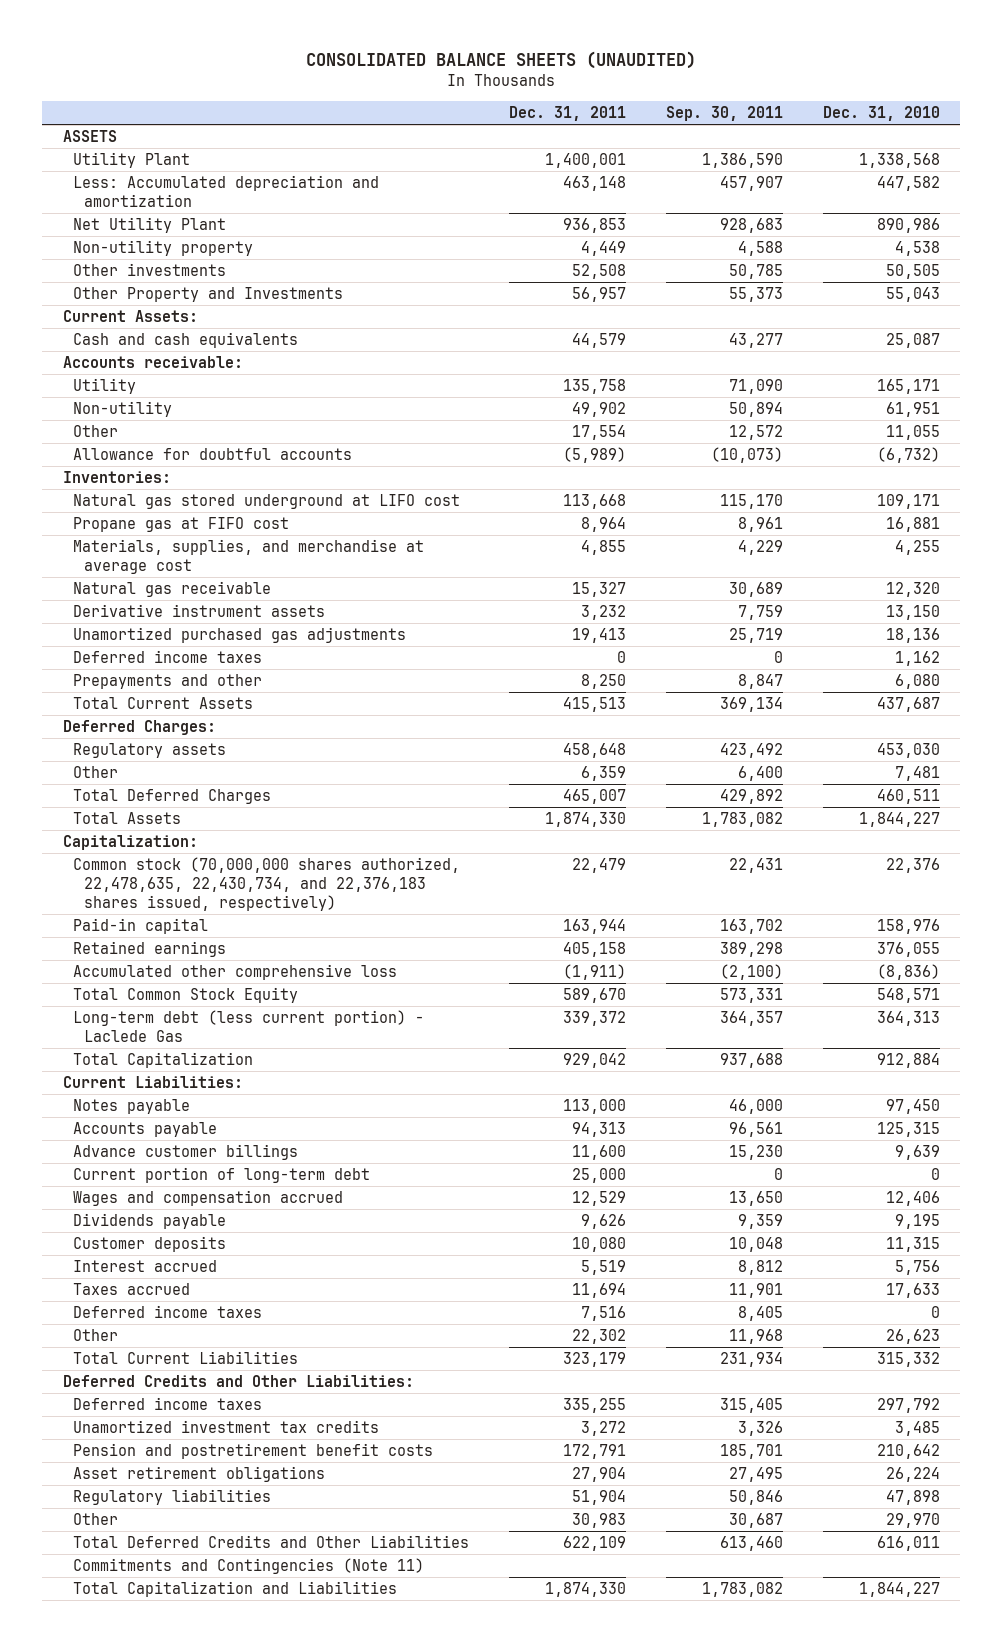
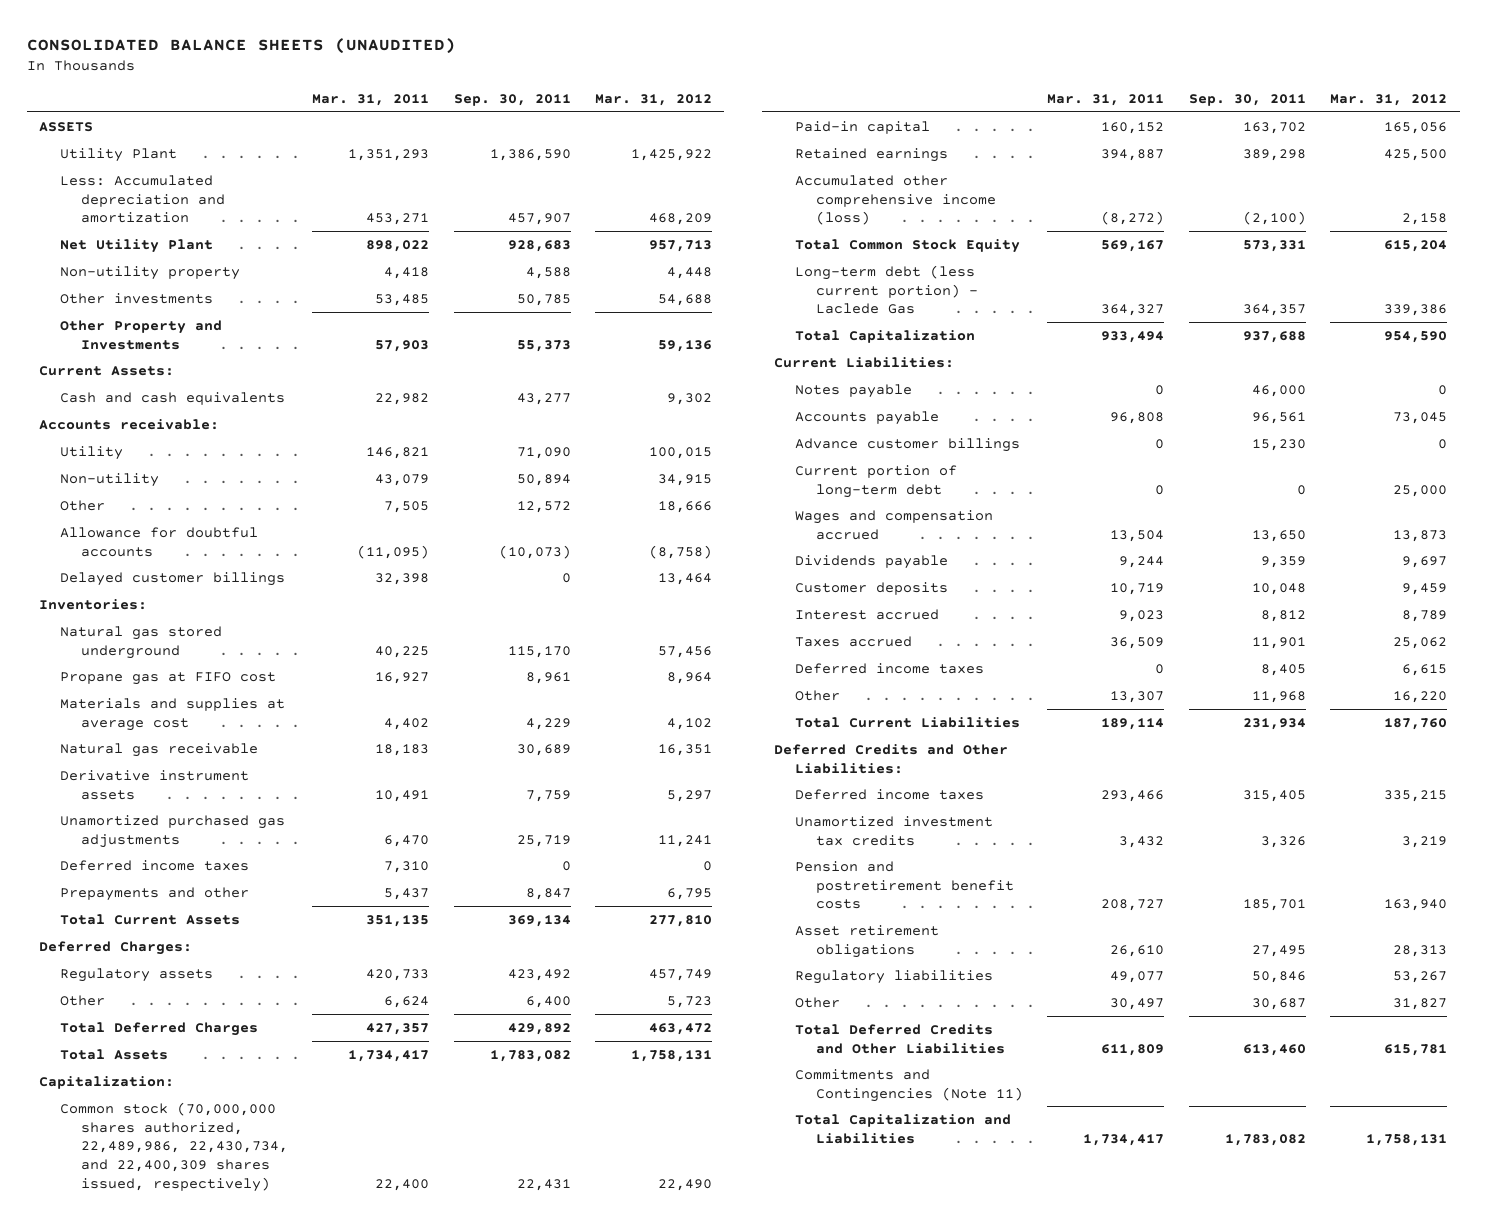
[509,106,627,122] Dec. 31, 2011 -> none
[823,106,941,122] Dec. 31, 2010 -> none
none -> [312,93,430,106] Mar. 31, 2011
none -> [595,93,713,106] Mar. 31, 2012
none -> [59,571,285,586] Delayed customer billings
[73,494,461,510] Natural gas stored underground at LIFO cost -> [59,625,222,659] Natural gas stored underground
[73,539,425,575] Materials, supplies, and merchandise at average cost -> [59,697,285,731] Materials and supplies at average cost
[73,857,461,912] Common stock (70,000,000 shares authorized, 22,478,635, 22,430,734, and 22,376,183 shares issued, respectively) -> [59,1101,288,1192] Common stock (70,000,000 shares authorized, 22,489,986, 22,430,734, and 22,400,309 shares issued, respectively)
[73,964,398,981] Accumulated other comprehensive loss -> [794,174,996,226] Accumulated other comprehensive income (loss)

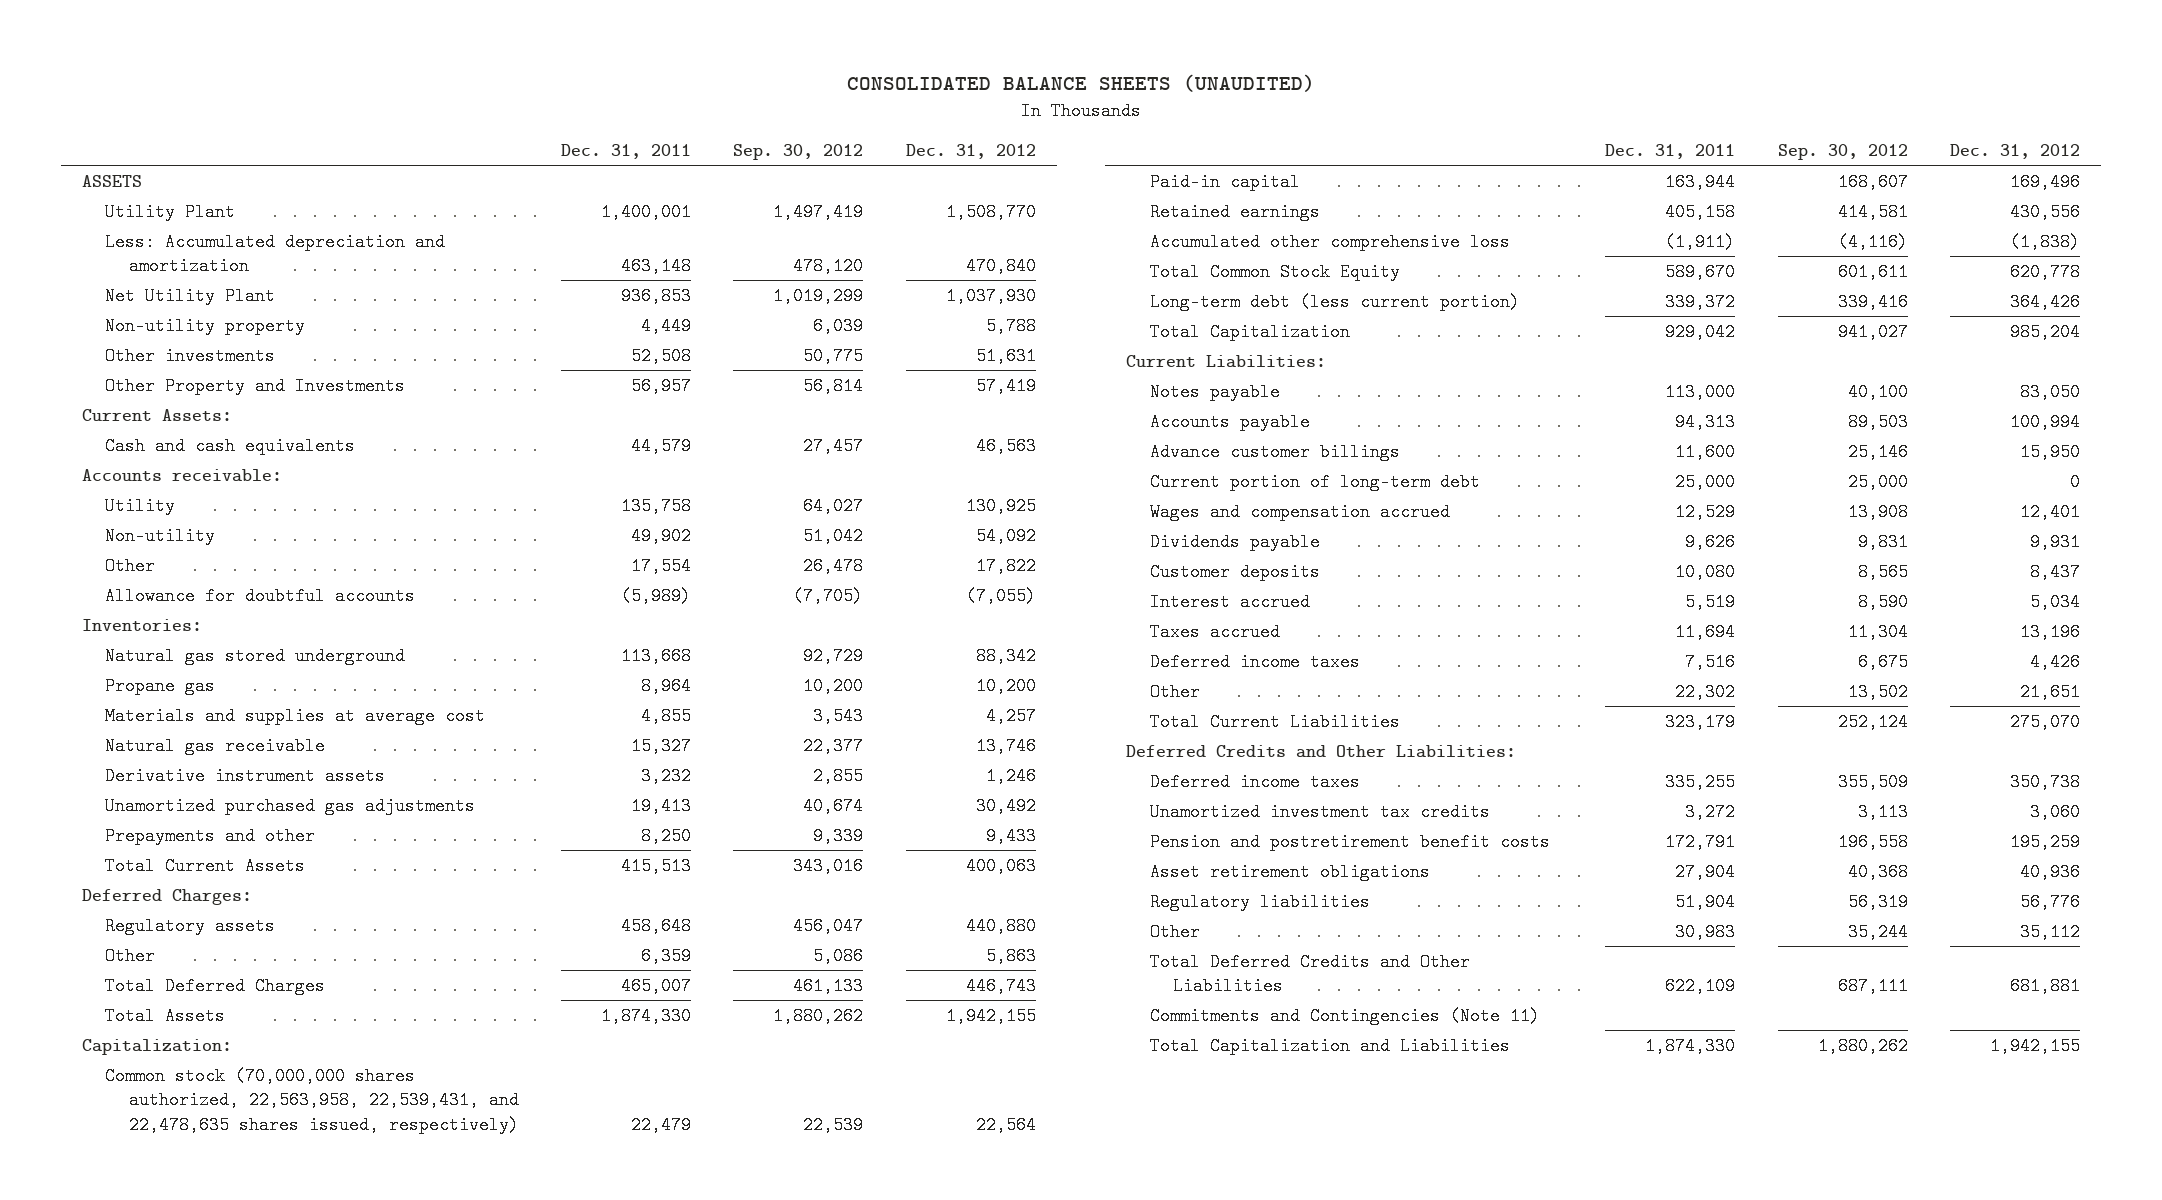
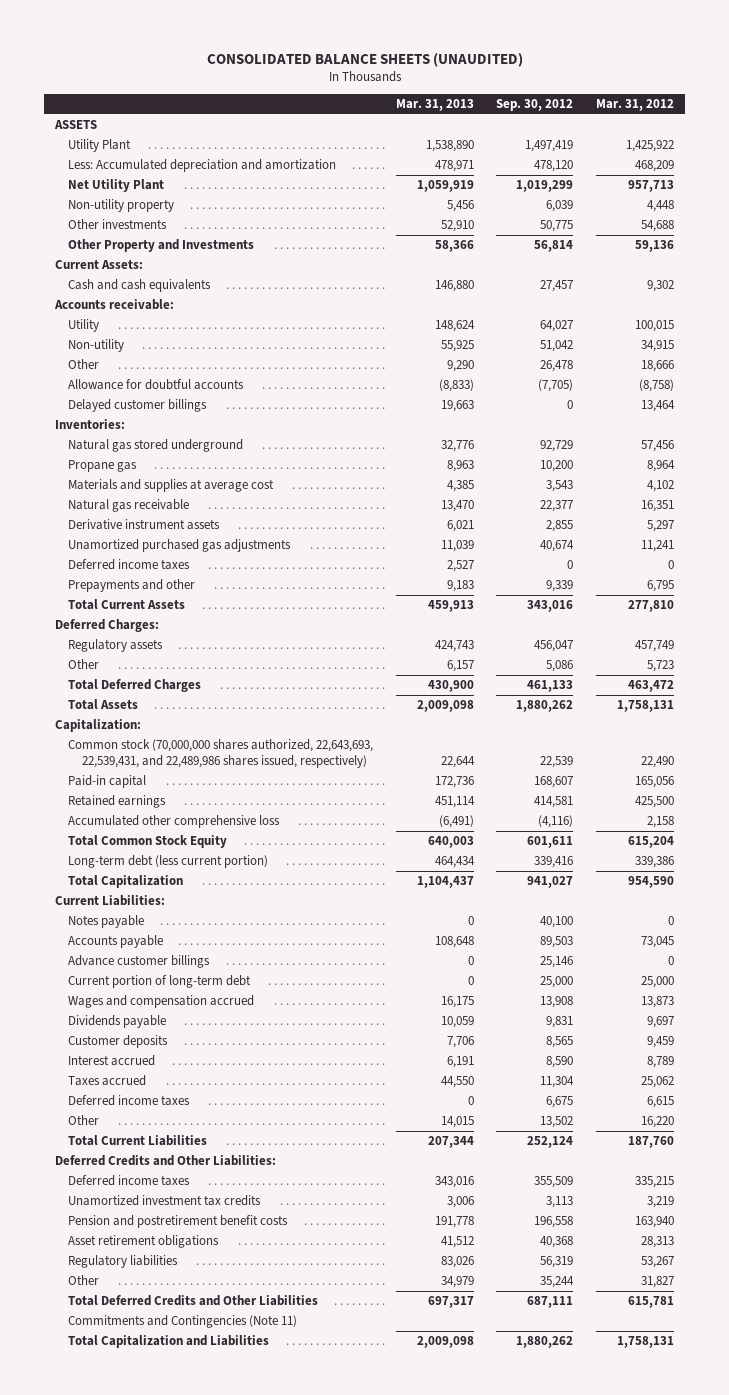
[561,144,692,160] Dec. 31, 2011 -> none
[905,144,1036,160] Dec. 31, 2012 -> none
none -> [395,98,474,111] Mar. 31, 2013
none -> [595,98,674,111] Mar. 31, 2012
none -> [68,399,208,413] Delayed customer billings
none -> [68,559,191,571] Deferred income taxes
[105,1066,519,1134] Common stock (70,000,000 shares authorized, 22,563,958, 22,539,431, and 22,478,635 shares issued, respectively) -> [68,739,374,769] Common stock (70,000,000 shares authorized, 22,643,693, 22,539,431, and 22,489,986 shares issued, respectively)

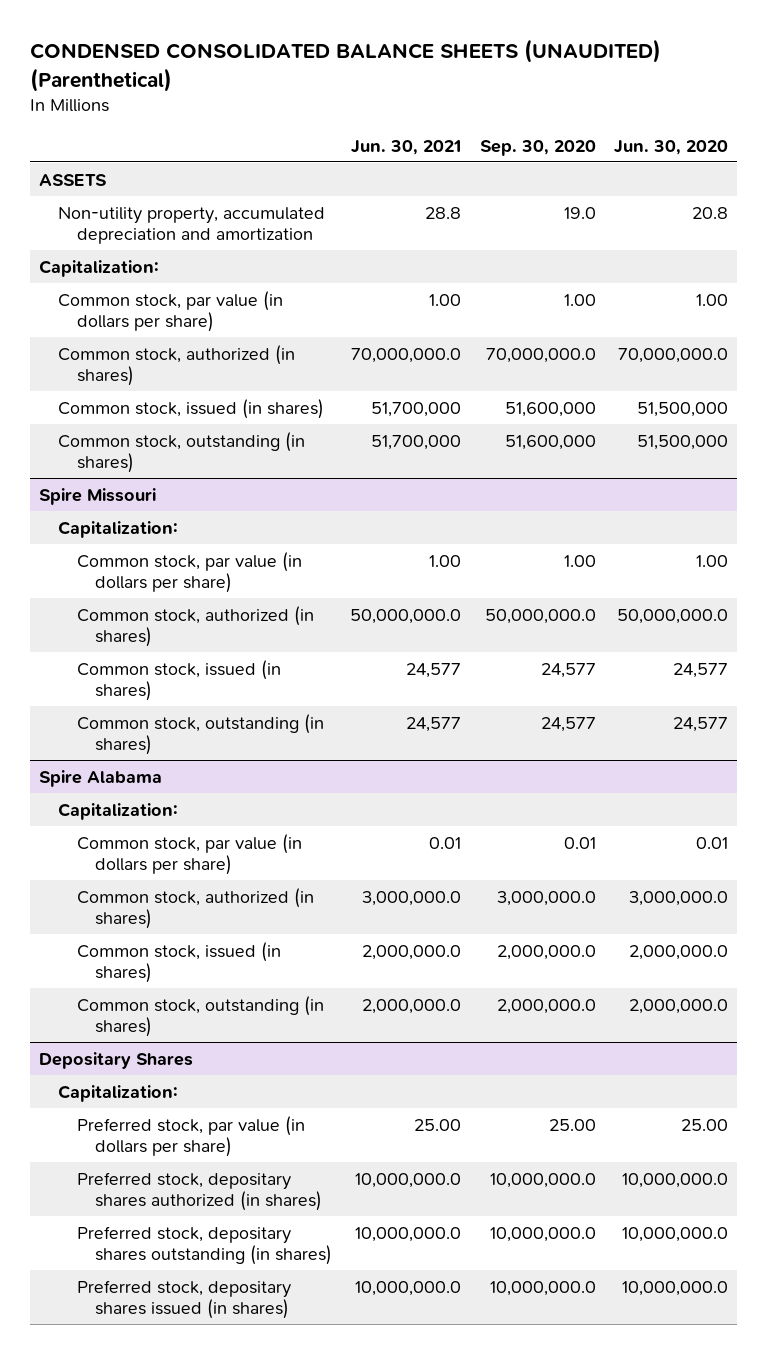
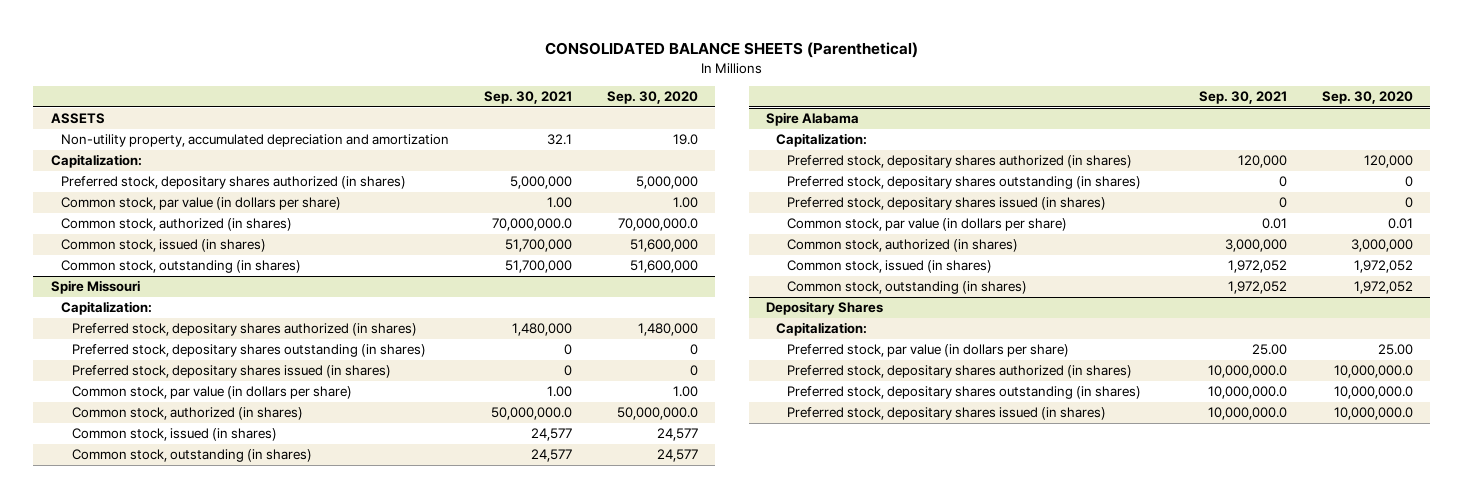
[30,39,662,92] CONDENSED CONSOLIDATED BALANCE SHEETS (UNAUDITED) (Parenthetical) -> [544,42,918,59] CONSOLIDATED BALANCE SHEETS (Parenthetical)
[351,139,462,155] Jun. 30, 2021 -> none
[613,139,728,155] Jun. 30, 2020 -> none
none -> [483,91,572,105] Sep. 30, 2021
none -> [61,176,407,190] Preferred stock, depositary shares authorized (in shares)
none -> [72,323,418,337] Preferred stock, depositary shares authorized (in shares)
none -> [72,344,427,358] Preferred stock, depositary shares outstanding (in shares)
none -> [72,365,392,379] Preferred stock, depositary shares issued (in shares)
none -> [787,155,1133,169] Preferred stock, depositary shares authorized (in shares)
none -> [787,176,1142,190] Preferred stock, depositary shares outstanding (in shares)
none -> [787,197,1107,211] Preferred stock, depositary shares issued (in shares)
[496,890,596,906] 3,000,000.0 -> [1350,239,1413,253] 3,000,000
[496,944,596,960] 2,000,000.0 -> [1353,260,1413,274] 1,972,052
[496,998,596,1014] 2,000,000.0 -> [1353,281,1413,295] 1,972,052

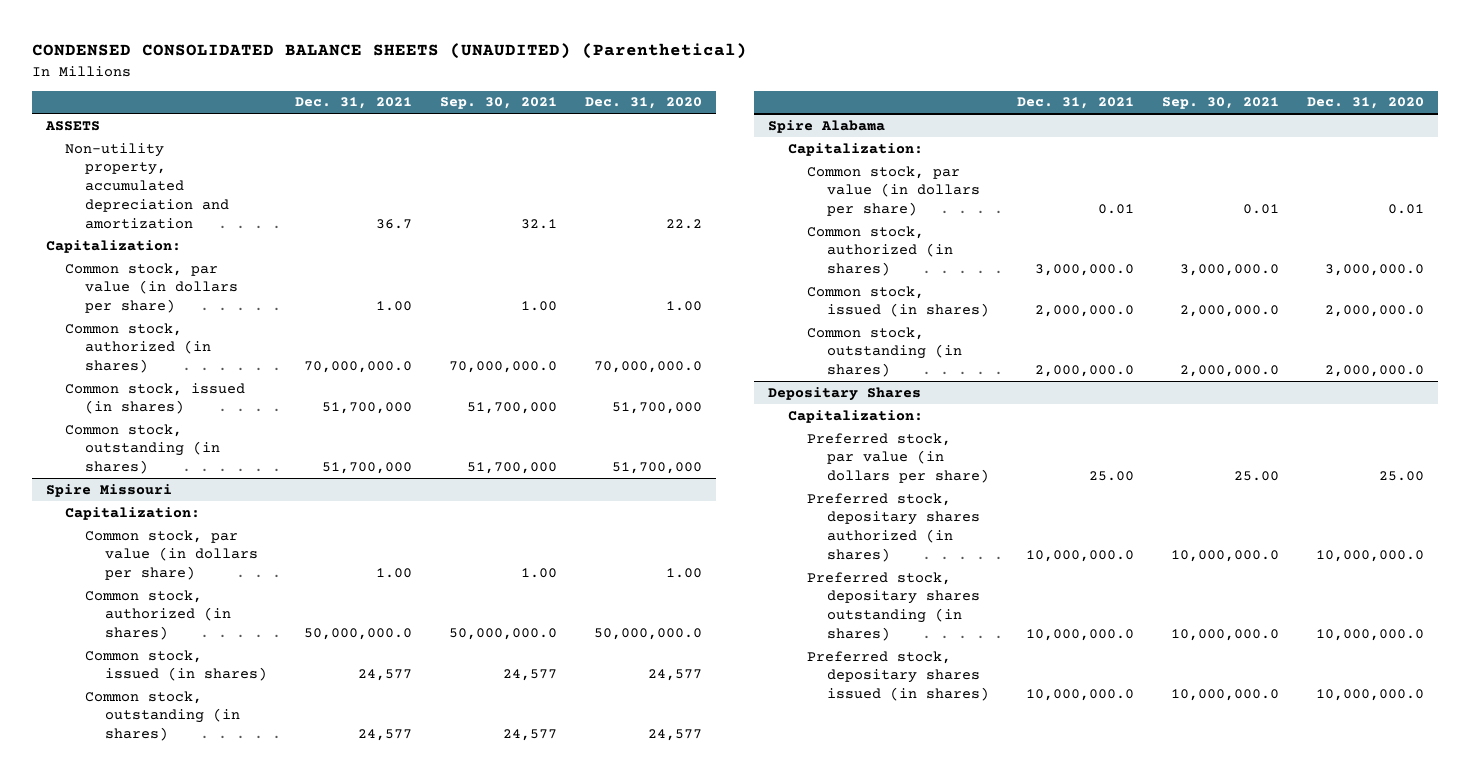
[544,42,918,59] CONSOLIDATED BALANCE SHEETS (Parenthetical) -> [31,43,747,60] CONDENSED CONSOLIDATED BALANCE SHEETS (UNAUDITED) (Parenthetical)
[606,91,698,105] Sep. 30, 2020 -> none
none -> [294,97,412,110] Dec. 31, 2021
none -> [584,97,702,110] Dec. 31, 2020
[61,176,407,190] Preferred stock, depositary shares authorized (in shares) -> none
[72,323,418,337] Preferred stock, depositary shares authorized (in shares) -> none
[72,344,427,358] Preferred stock, depositary shares outstanding (in shares) -> none
[72,365,392,379] Preferred stock, depositary shares issued (in shares) -> none
[787,155,1133,169] Preferred stock, depositary shares authorized (in shares) -> none
[787,176,1142,190] Preferred stock, depositary shares outstanding (in shares) -> none
[787,197,1107,211] Preferred stock, depositary shares issued (in shares) -> none
[1225,239,1288,253] 3,000,000 -> [1180,264,1280,277] 3,000,000.0
[1228,260,1288,274] 1,972,052 -> [1180,305,1280,318] 2,000,000.0
[1228,281,1288,295] 1,972,052 -> [1180,365,1280,378] 2,000,000.0

